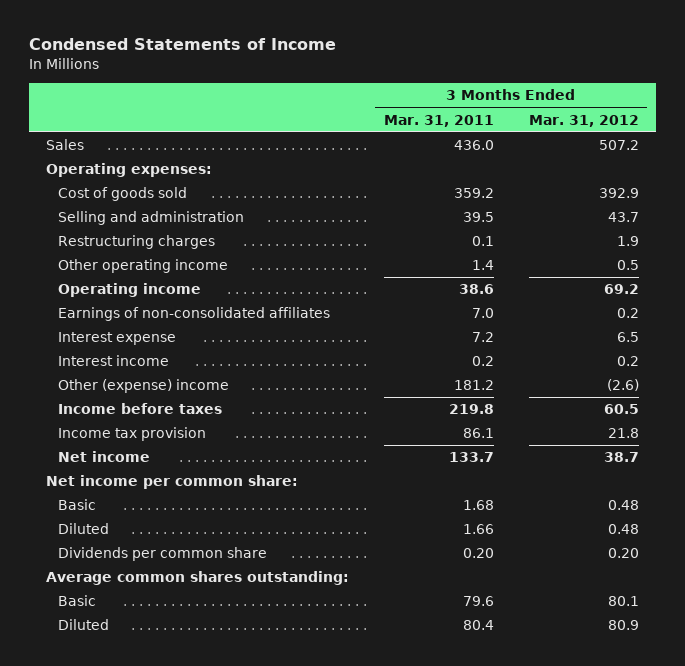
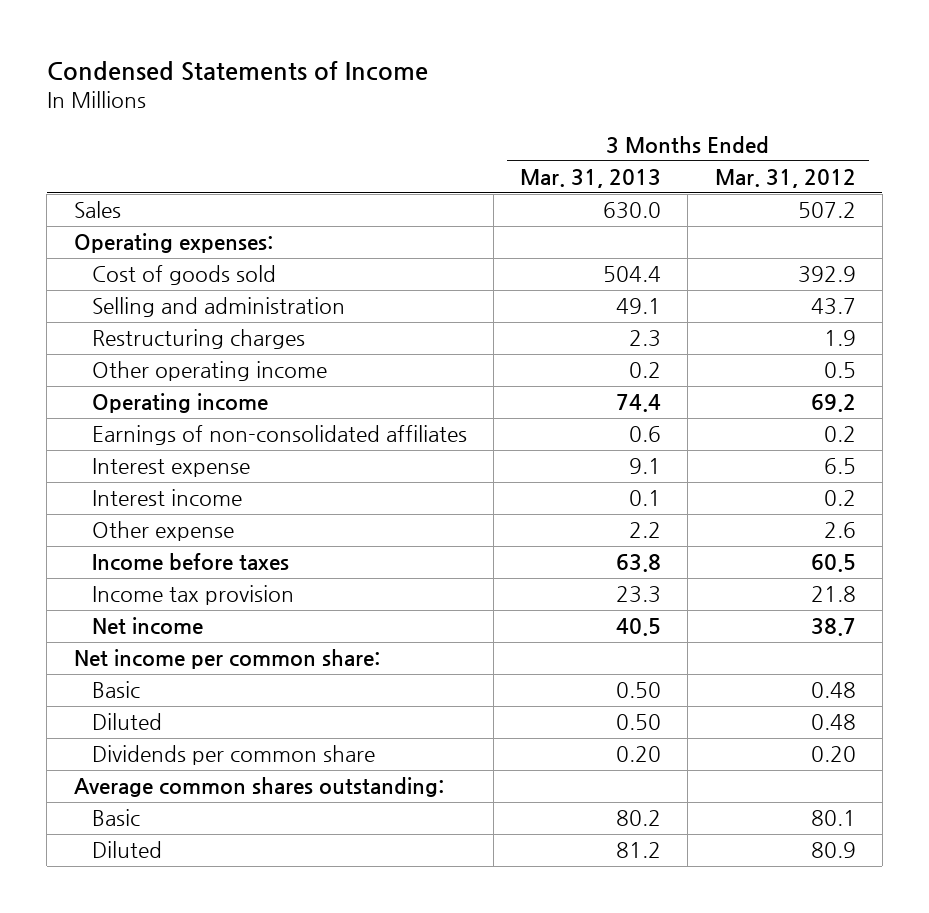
[383,114,494,127] Mar. 31, 2011 -> none
none -> [520,168,662,188] Mar. 31, 2013
[57,379,229,394] Other (expense) income -> [91,521,234,542] Other expense
[606,379,639,392] (2.6) -> [823,522,856,539] 2.6

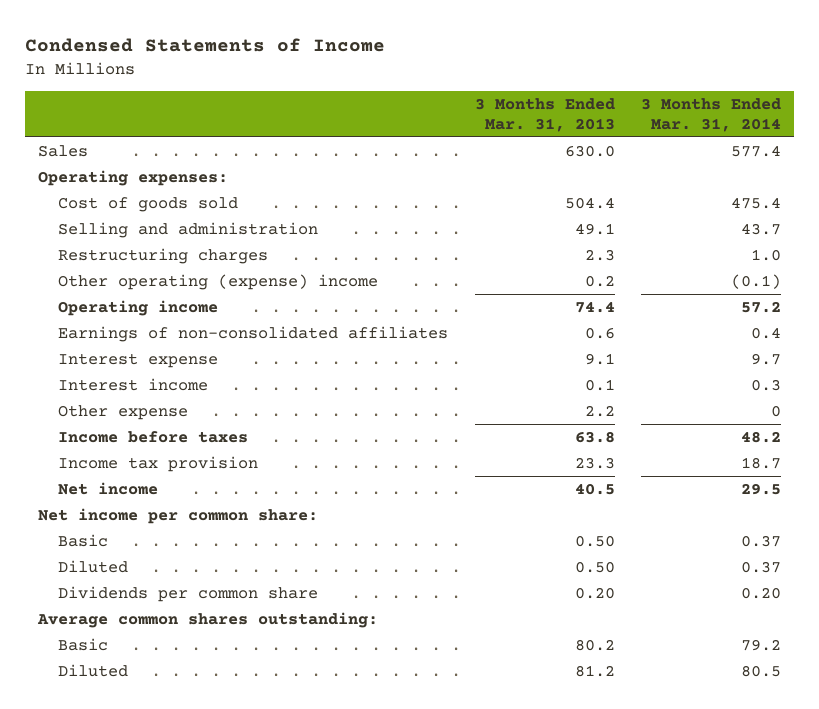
[714,168,856,188] Mar. 31, 2012 -> none
none -> [641,97,782,133] 3 Months Ended Mar. 31, 2014
[91,361,327,382] Other operating income -> [58,273,379,290] Other operating (expense) income

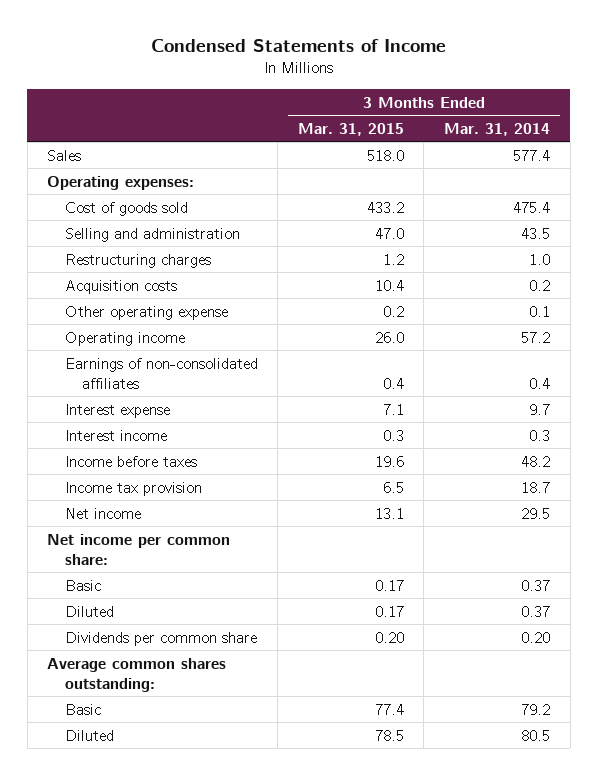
[474,97,615,133] 3 Months Ended Mar. 31, 2013 -> none
none -> [297,122,404,136] Mar. 31, 2015
[741,222,782,235] 43.7 -> [521,227,551,239] 43.5
none -> [64,279,177,294] Acquisition costs
[58,273,379,290] Other operating (expense) income -> [64,305,228,320] Other operating expense
[731,273,782,289] (0.1) -> [529,305,551,317] 0.1
[58,404,189,420] Other expense -> none

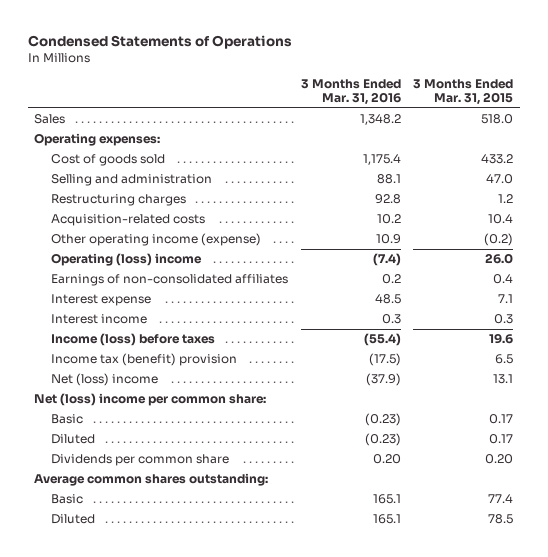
[150,38,446,52] Condensed Statements of Income -> [27,35,292,50] Condensed Statements of Operations
[444,122,551,136] Mar. 31, 2014 -> none
none -> [300,79,401,106] 3 Months Ended Mar. 31, 2016
[64,279,177,294] Acquisition costs -> [50,214,205,227] Acquisition-related costs
[64,305,228,320] Other operating expense -> [50,233,261,247] Other operating income (expense)
[382,305,404,317] 0.2 -> [484,233,514,247] (0.2)
[64,331,185,346] Operating income -> [50,253,202,267] Operating (loss) income
[64,455,197,467] Income before taxes -> [50,333,215,347] Income (loss) before taxes
[64,481,202,496] Income tax provision -> [50,353,237,367] Income tax (benefit) provision
[64,507,141,519] Net income -> [50,373,158,387] Net (loss) income
[47,533,231,565] Net income per common share: -> [34,393,267,407] Net (loss) income per common share:

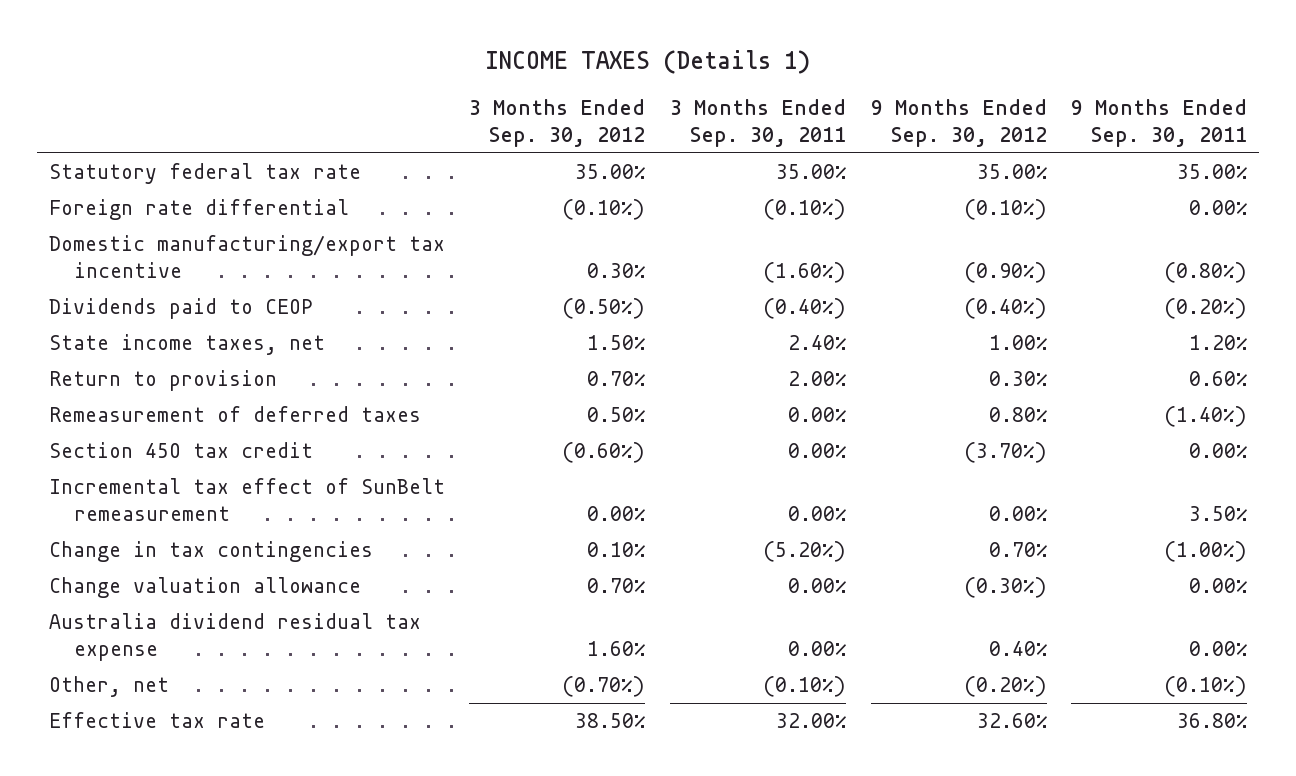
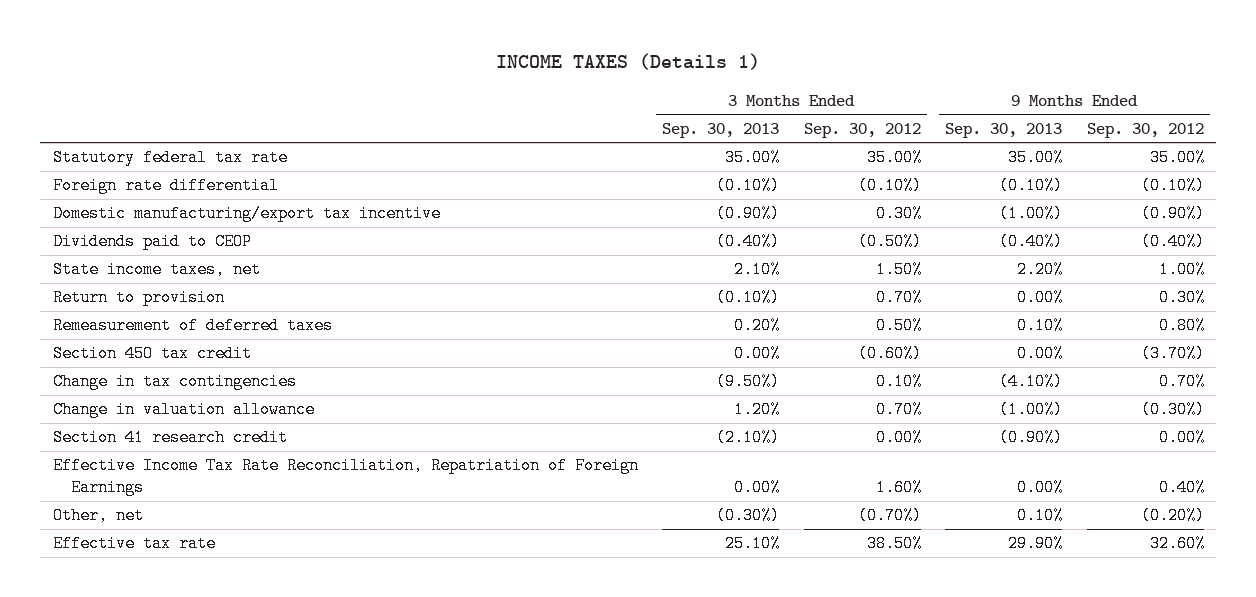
[669,99,846,148] 3 Months Ended Sep. 30, 2011 -> none
[1071,99,1248,148] 9 Months Ended Sep. 30, 2011 -> none
none -> [662,122,780,138] Sep. 30, 2013
none -> [945,122,1063,138] Sep. 30, 2013
[48,478,445,522] Incremental tax effect of SunBelt remeasurement -> none
[48,577,361,599] Change valuation allowance -> [52,401,315,419] Change in valuation allowance
none -> [52,429,288,447] Section 41 research credit
[48,613,421,662] Australia dividend residual tax expense -> [52,457,639,497] Effective Income Tax Rate Reconciliation, Repatriation of Foreign Earnings

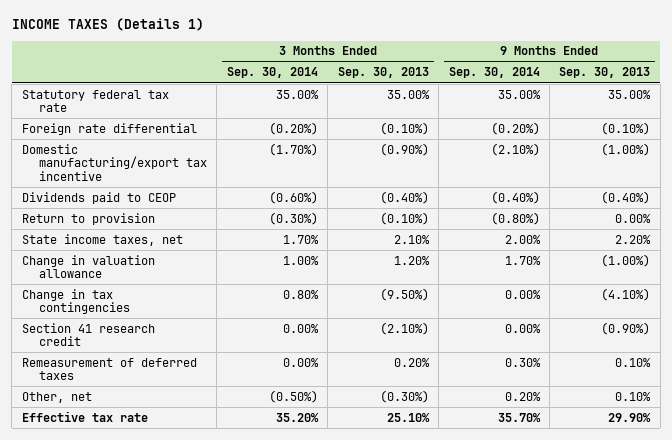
[803,122,921,138] Sep. 30, 2012 -> none
[1086,122,1204,138] Sep. 30, 2012 -> none
none -> [226,67,318,79] Sep. 30, 2014
none -> [448,67,540,79] Sep. 30, 2014
[52,345,252,363] Section 45O tax credit -> none
[52,261,261,279] State income taxes, net -> [21,233,183,246] State income taxes, net
[52,373,297,391] Change in tax contingencies -> [21,288,130,315] Change in tax contingencies
[52,457,639,497] Effective Income Tax Rate Reconciliation, Repatriation of Foreign Earnings -> none
[52,317,333,335] Remeasurement of deferred taxes -> [21,357,197,381] Remeasurement of deferred taxes

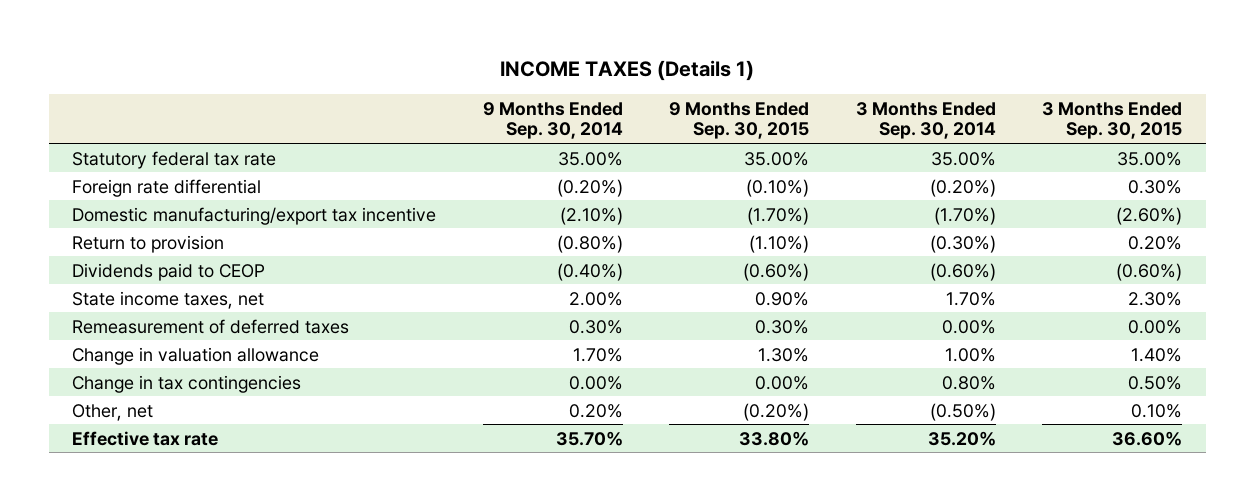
[337,67,429,79] Sep. 30, 2013 -> none
[559,67,651,79] Sep. 30, 2013 -> none
none -> [669,101,810,140] 9 Months Ended Sep. 30, 2015
none -> [1042,101,1183,140] 3 Months Ended Sep. 30, 2015
[21,191,176,204] Dividends paid to CEOP -> [71,262,265,281] Dividends paid to CEOP
[21,357,197,381] Remeasurement of deferred taxes -> [71,318,349,334] Remeasurement of deferred taxes
[21,322,155,347] Section 41 research credit -> none

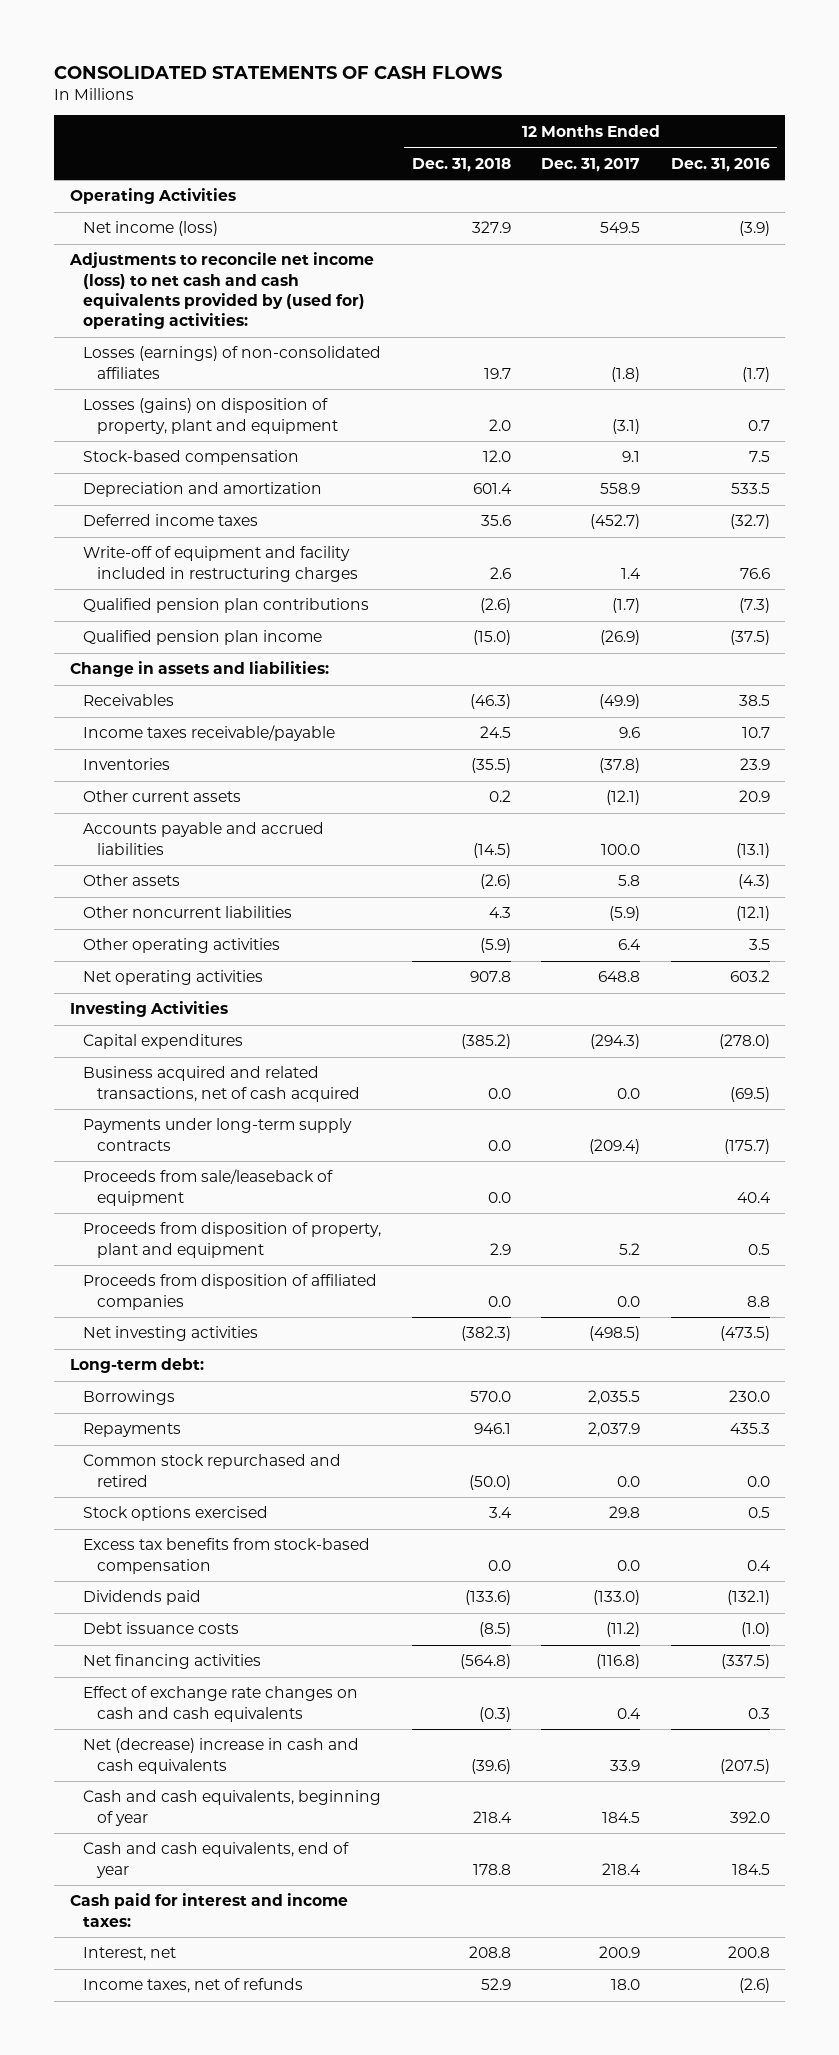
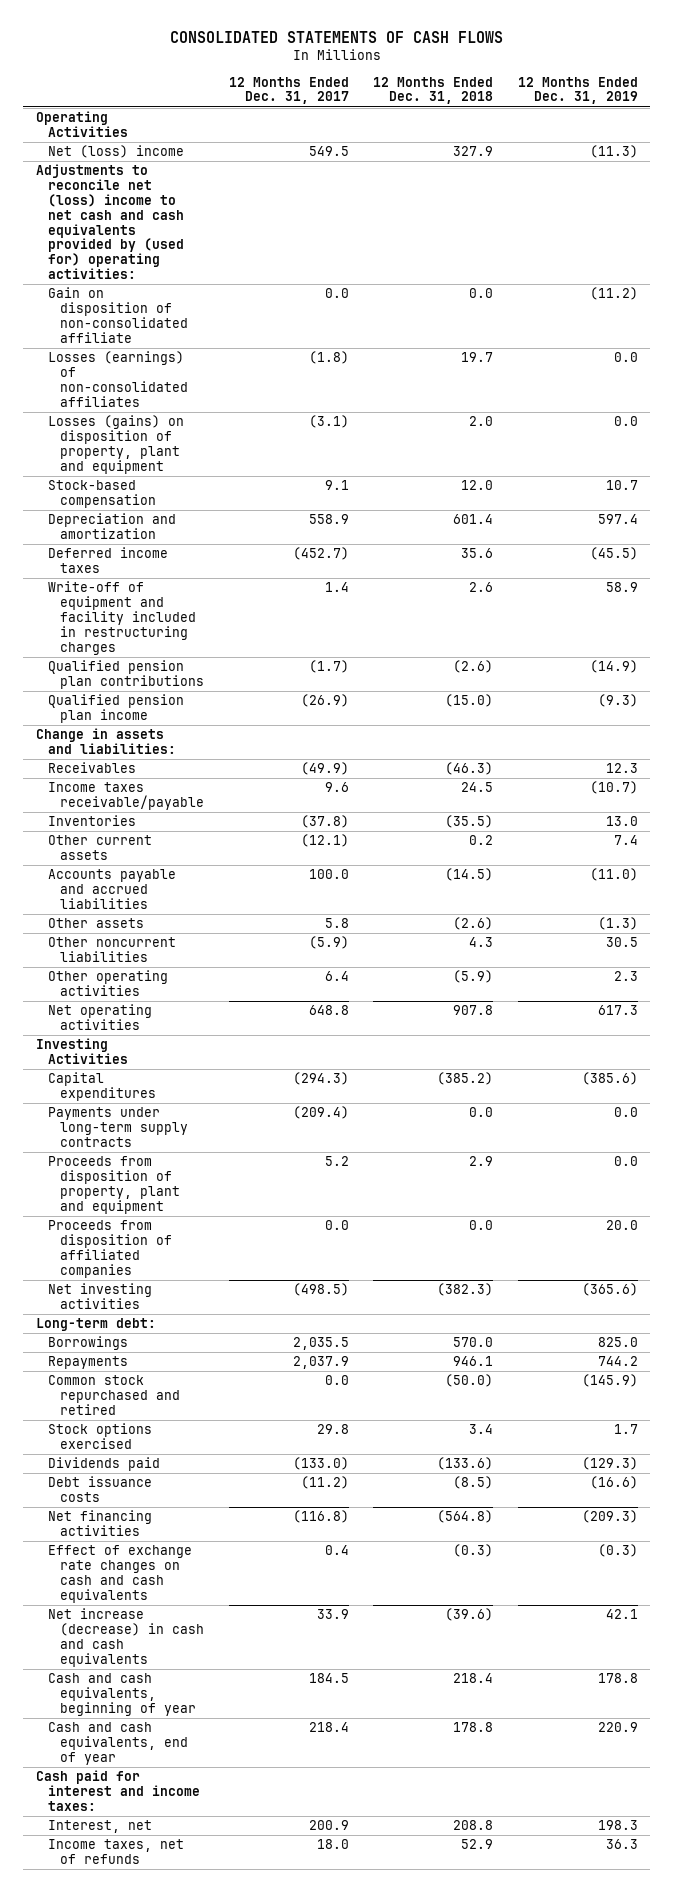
[670,157,770,172] Dec. 31, 2016 -> none
none -> [517,76,638,105] 12 Months Ended Dec. 31, 2019
[83,221,219,237] Net income (loss) -> [47,145,184,159] Net (loss) income
[68,252,374,329] Adjustments to reconcile net income (loss) to net cash and cash equivalents provided by (used for) operating activities: -> [35,164,184,279] Adjustments to reconcile net (loss) income to net cash and cash equivalents provided by (used for) operating activities:
none -> [47,287,188,343] Gain on disposition of non-consolidated affiliate
[83,1066,361,1102] Business acquired and related transactions, net of cash acquired -> none
[83,1169,334,1206] Proceeds from sale/leaseback of equipment -> none
[83,1538,371,1574] Excess tax benefits from stock-based compensation -> none
[83,1738,360,1774] Net (decrease) increase in cash and cash equivalents -> [47,1608,204,1667] Net increase (decrease) in cash and cash equivalents

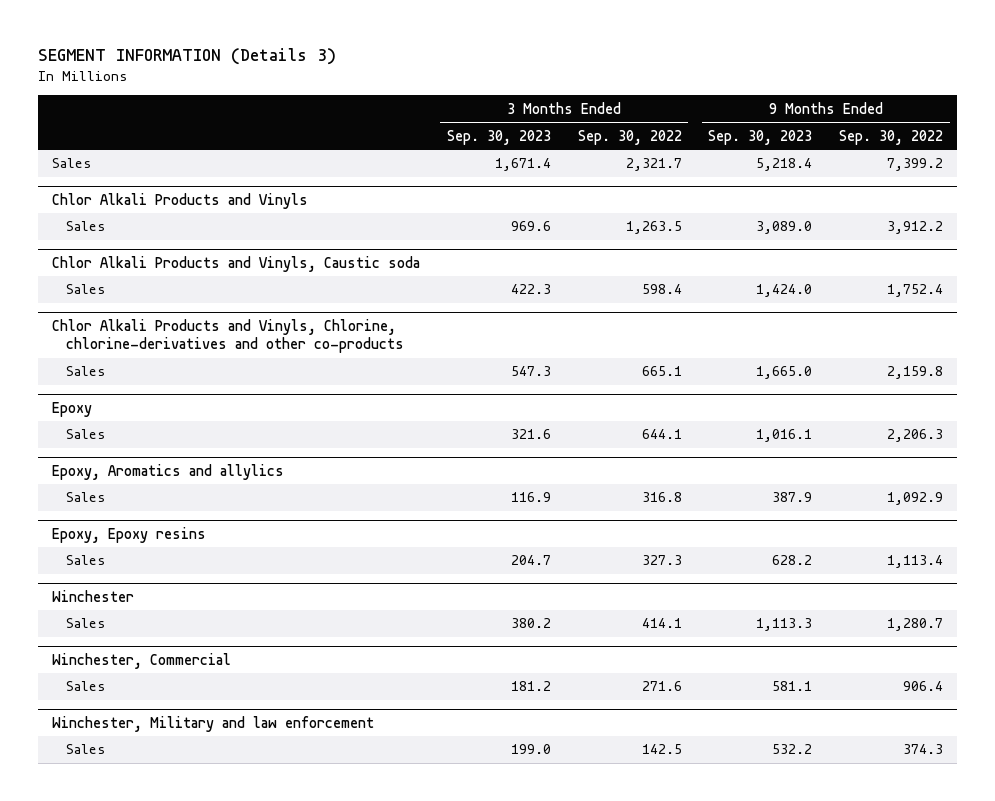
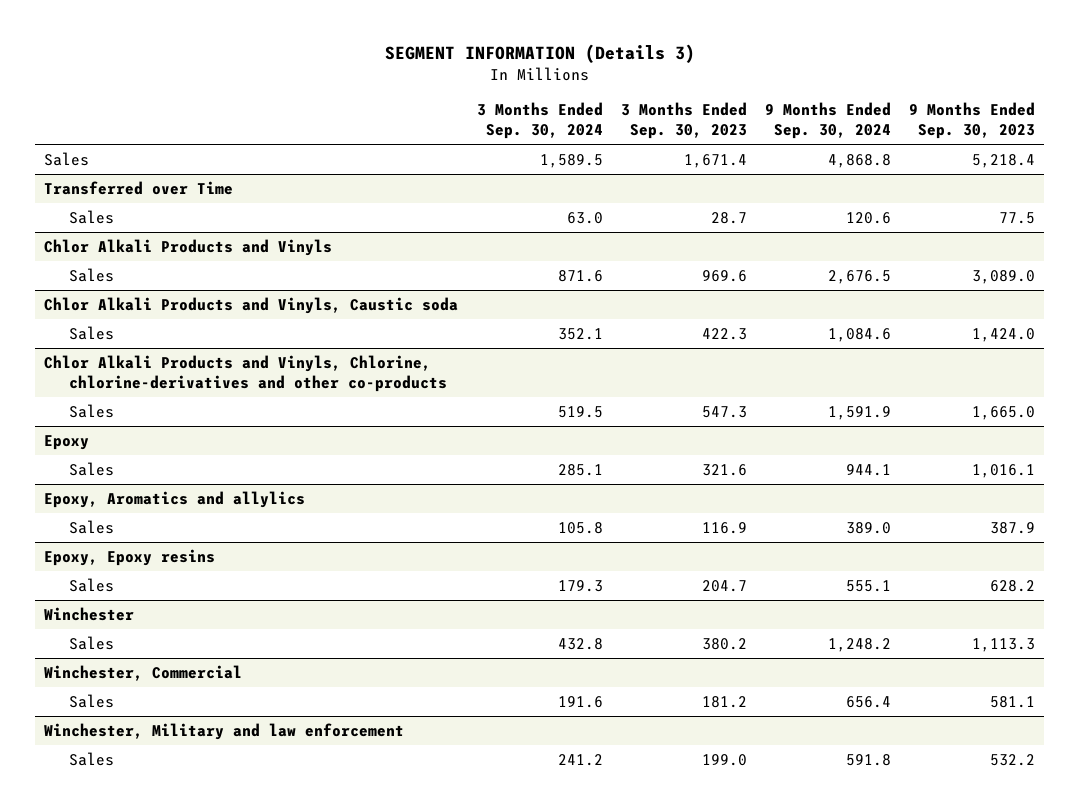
[577,129,682,145] Sep. 30, 2022 -> none
[839,129,944,145] Sep. 30, 2022 -> none
none -> [476,102,603,140] 3 Months Ended Sep. 30, 2024
none -> [765,102,892,140] 9 Months Ended Sep. 30, 2024
none -> [44,180,234,195] Transferred over Time
none -> [68,209,114,224] Sales

